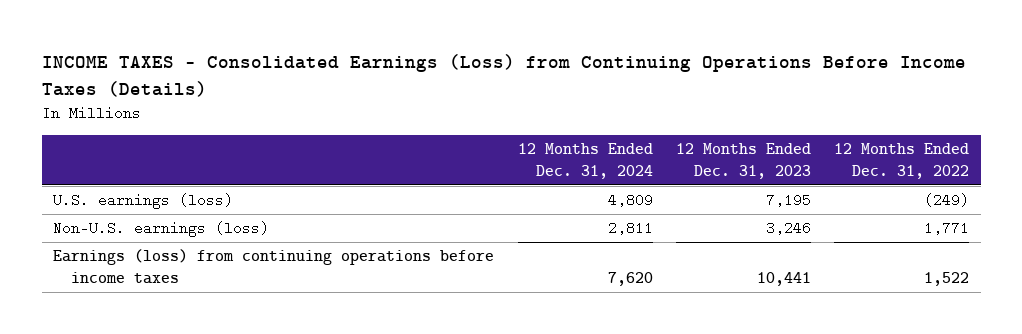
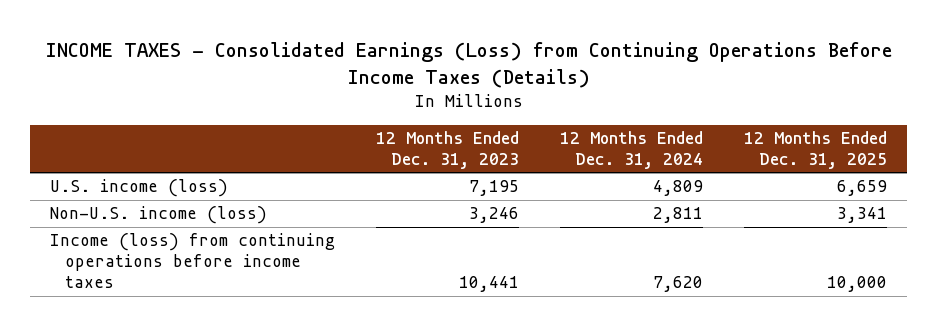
[834,143,970,179] 12 Months Ended Dec. 31, 2022 -> none
none -> [743,130,887,169] 12 Months Ended Dec. 31, 2025
[53,193,234,210] U.S. earnings (loss) -> [50,179,229,198] U.S. income (loss)
[53,221,270,238] Non-U.S. earnings (loss) -> [50,206,268,225] Non-U.S. income (loss)
[53,249,495,284] Earnings (loss) from continuing operations before income taxes -> [50,233,336,289] Income (loss) from continuing operations before income taxes

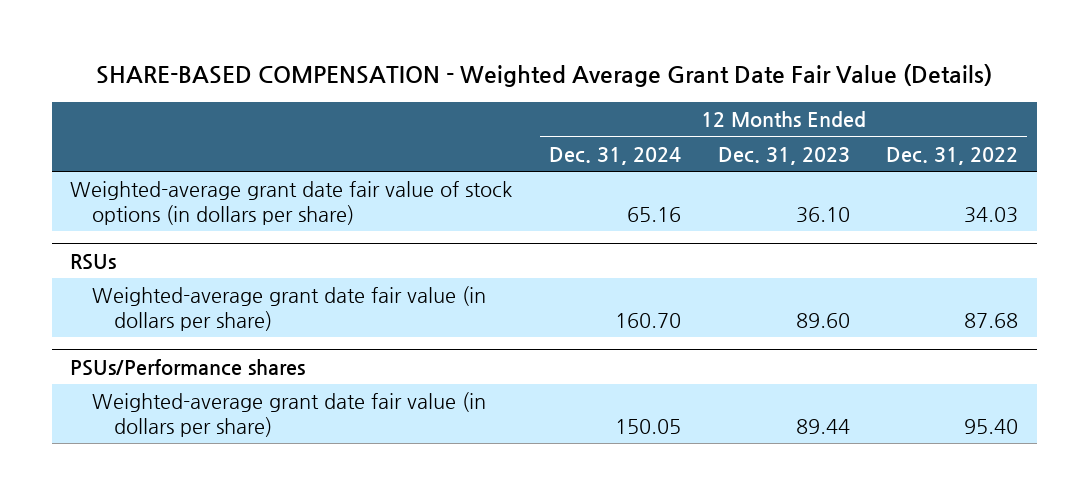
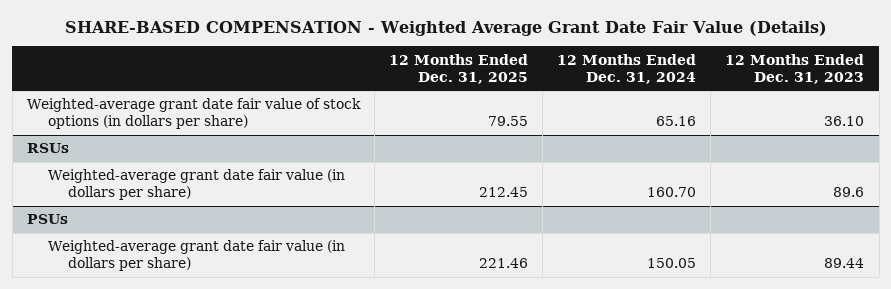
[886,146,1019,165] Dec. 31, 2022 -> none
none -> [388,53,528,84] 12 Months Ended Dec. 31, 2025
[795,312,850,328] 89.60 -> [833,187,865,198] 89.6
[70,358,306,376] PSUs/Performance shares -> [26,214,68,225] PSUs

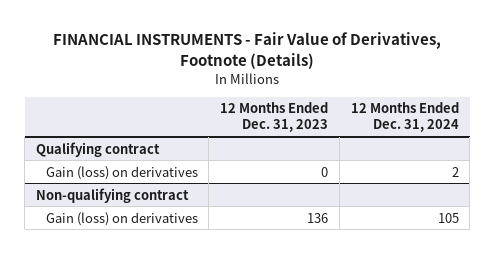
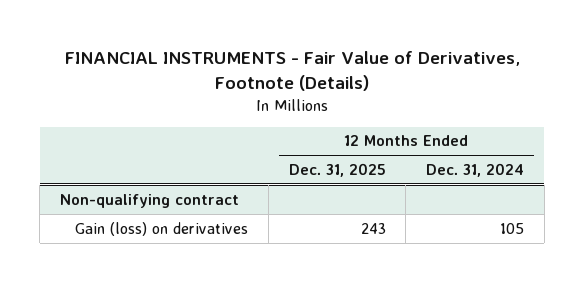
[220,102,329,133] 12 Months Ended Dec. 31, 2023 -> none
none -> [288,163,386,178] Dec. 31, 2025
[36,141,161,157] Qualifying contract -> none
[45,165,198,180] Gain (loss) on derivatives -> none

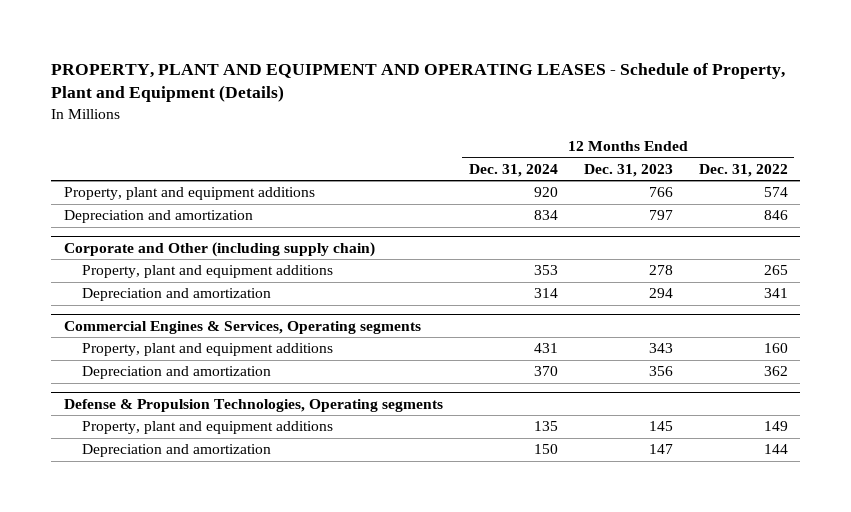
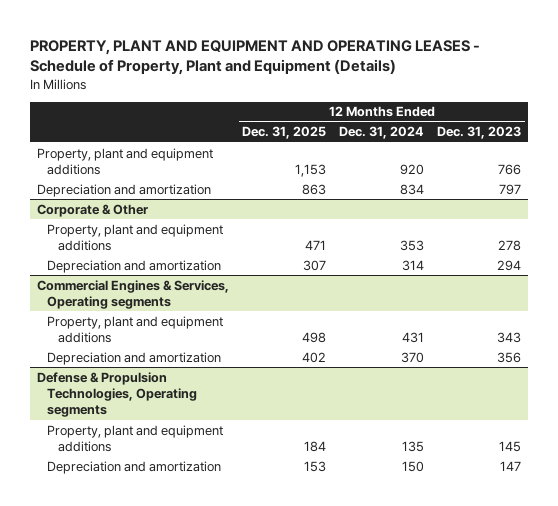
[698,163,788,177] Dec. 31, 2022 -> none
none -> [242,126,327,140] Dec. 31, 2025
[63,241,375,257] Corporate and Other (including supply chain) -> [36,203,148,217] Corporate & Other

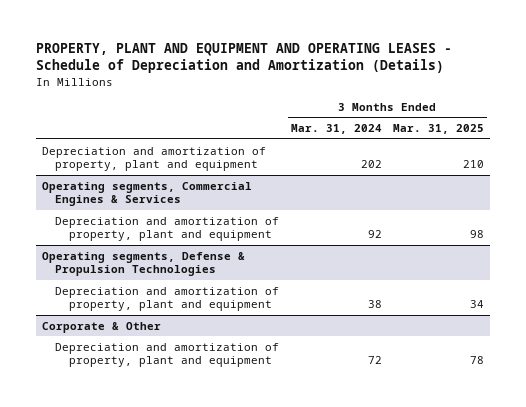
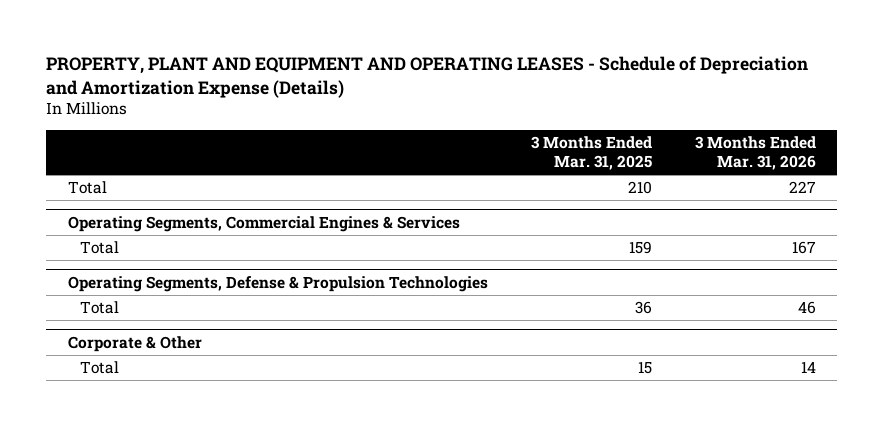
[35,43,452,74] PROPERTY, PLANT AND EQUIPMENT AND OPERATING LEASES - Schedule of Depreciation and Amortization (Details) -> [46,55,809,98] PROPERTY, PLANT AND EQUIPMENT AND OPERATING LEASES - Schedule of Depreciation and Amortization Expense (Details)
[290,124,382,135] Mar. 31, 2024 -> none
none -> [694,135,816,171] 3 Months Ended Mar. 31, 2026
[55,216,280,242] Depreciation and amortization of property, plant and equipment -> none
[55,286,280,312] Depreciation and amortization of property, plant and equipment -> none
[41,146,266,172] Depreciation and amortization of property, plant and equipment -> [67,181,107,195] Total
[41,181,252,207] Operating segments, Commercial Engines & Services -> [67,215,460,232] Operating Segments, Commercial Engines & Services
none -> [80,241,120,255] Total
[41,251,245,277] Operating segments, Defense & Propulsion Technologies -> [67,275,488,292] Operating Segments, Defense & Propulsion Technologies
none -> [80,301,120,315] Total
[55,342,280,368] Depreciation and amortization of property, plant and equipment -> none
none -> [80,361,120,375] Total

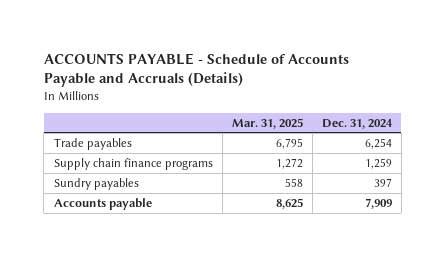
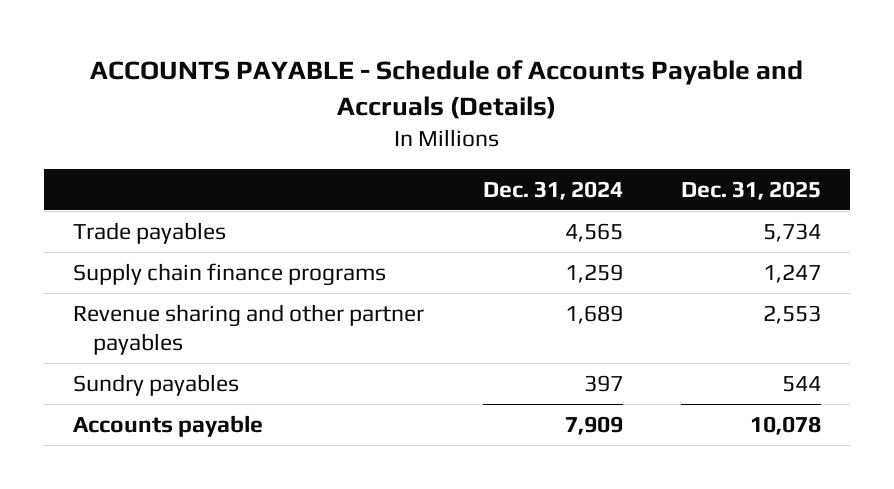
[231,117,303,129] Mar. 31, 2025 -> none
none -> [681,180,822,200] Dec. 31, 2025
[364,137,392,149] 6,254 -> [564,222,623,242] 4,565
none -> [73,303,425,356] Revenue sharing and other partner payables

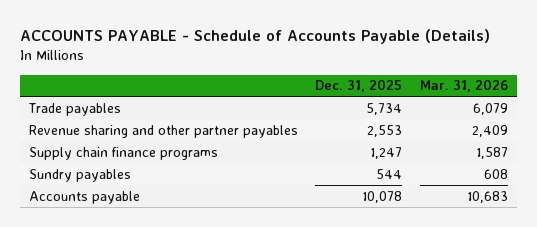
[90,60,804,120] ACCOUNTS PAYABLE - Schedule of Accounts Payable and Accruals (Details) -> [19,29,490,45] ACCOUNTS PAYABLE - Schedule of Accounts Payable (Details)
[482,180,623,200] Dec. 31, 2024 -> none
none -> [420,79,509,93] Mar. 31, 2026
[73,262,387,286] Supply chain finance programs -> [28,146,218,160] Supply chain finance programs

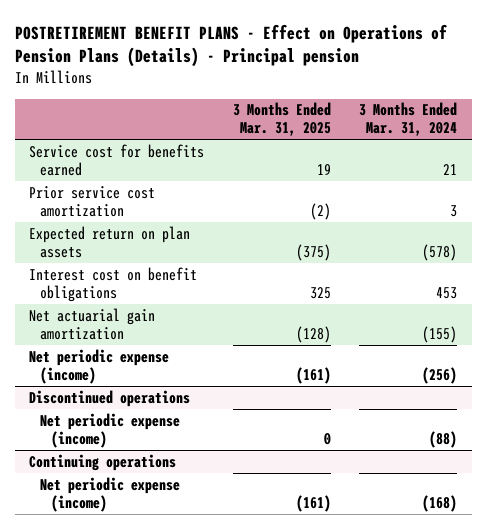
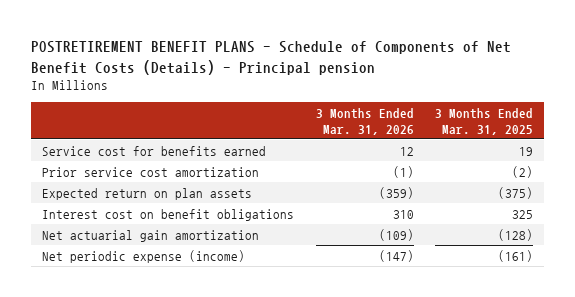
[14,23,447,68] POSTRETIREMENT BENEFIT PLANS - Effect on Operations of Pension Plans (Details) - Principal pension -> [30,41,511,75] POSTRETIREMENT BENEFIT PLANS - Schedule of Components of Net Benefit Costs (Details) - Principal pension
[359,102,458,137] 3 Months Ended Mar. 31, 2024 -> none
none -> [315,108,414,135] 3 Months Ended Mar. 31, 2026
[29,389,191,407] Discontinued operations -> none
[40,412,181,448] Net periodic expense (income) -> none
[29,453,177,471] Continuing operations -> none
[40,476,181,512] Net periodic expense (income) -> none

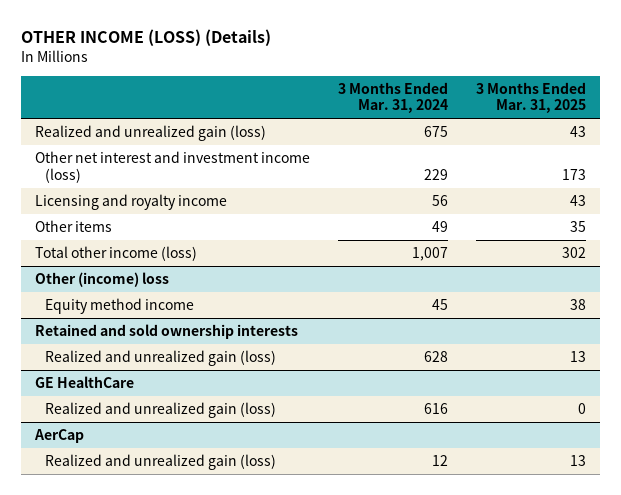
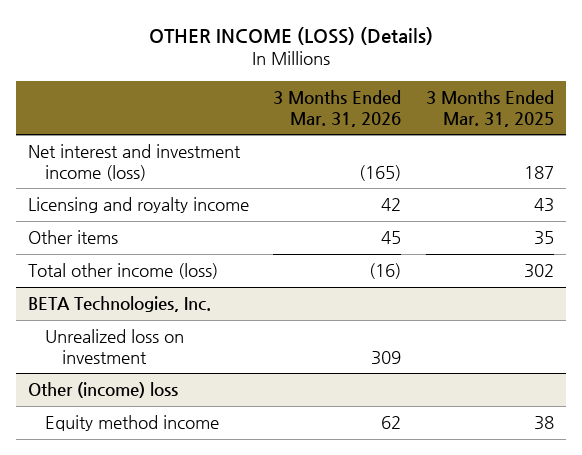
[337,81,448,114] 3 Months Ended Mar. 31, 2024 -> none
none -> [273,90,402,127] 3 Months Ended Mar. 31, 2026
[34,125,266,142] Realized and unrealized gain (loss) -> none
[34,151,310,183] Other net interest and investment income (loss) -> [27,144,241,181] Net interest and investment income (loss)
[561,168,586,180] 173 -> [523,165,554,179] 187
none -> [27,296,211,313] BETA Technologies, Inc.
none -> [45,329,185,364] Unrealized loss on investment
[34,324,298,340] Retained and sold ownership interests -> none
[45,350,277,367] Realized and unrealized gain (loss) -> none
[34,376,134,389] GE HealthCare -> none
[45,402,277,419] Realized and unrealized gain (loss) -> none
[33,429,84,444] AerCap -> none
[45,454,277,471] Realized and unrealized gain (loss) -> none

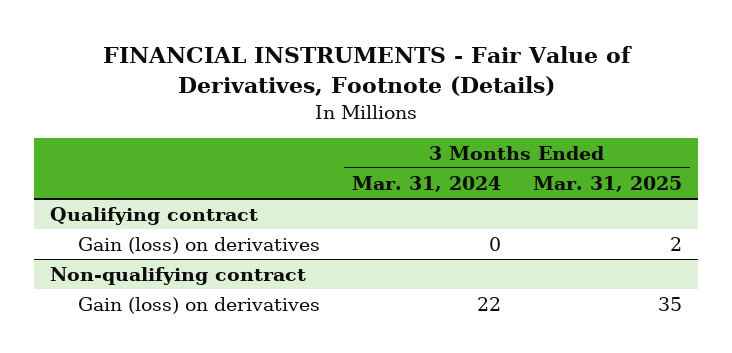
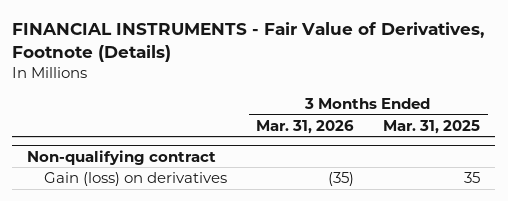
[352,175,502,192] Mar. 31, 2024 -> none
none -> [256,119,355,134] Mar. 31, 2026
[49,207,258,226] Qualifying contract -> none
[78,237,321,255] Gain (loss) on derivatives -> none

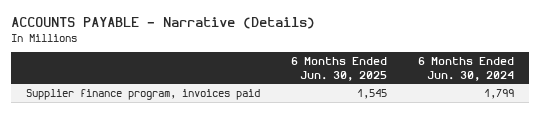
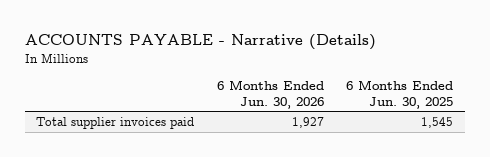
[417,57,514,81] 6 Months Ended Jun. 30, 2024 -> none
none -> [216,80,324,109] 6 Months Ended Jun. 30, 2026
[26,88,261,100] Supplier finance program, invoices paid -> [36,117,195,130] Total supplier invoices paid

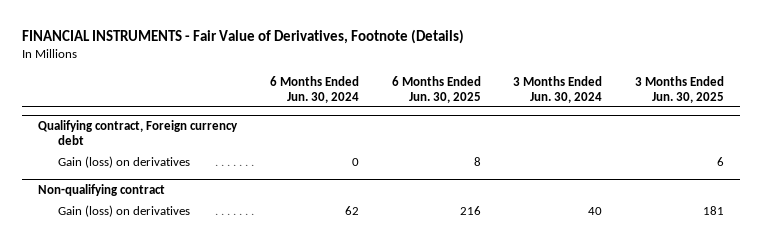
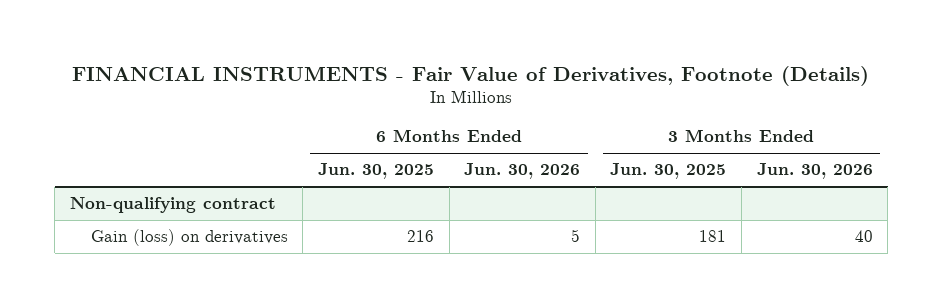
[269,75,359,103] 6 Months Ended Jun. 30, 2024 -> none
[513,75,603,103] 3 Months Ended Jun. 30, 2024 -> none
none -> [464,163,581,180] Jun. 30, 2026
none -> [756,163,873,180] Jun. 30, 2026
[38,120,239,146] Qualifying contract, Foreign currency debt -> none
[57,155,190,168] Gain (loss) on derivatives -> none

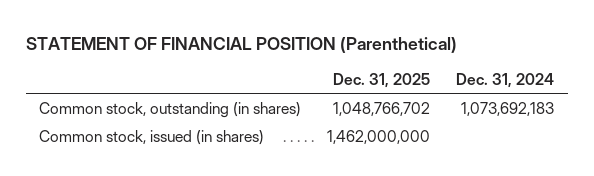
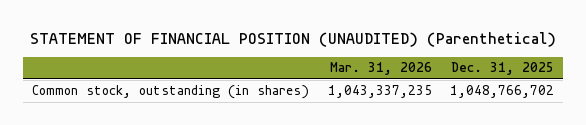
[25,36,457,53] STATEMENT OF FINANCIAL POSITION (Parenthetical) -> [30,31,557,47] STATEMENT OF FINANCIAL POSITION (UNAUDITED) (Parenthetical)
[456,72,555,88] Dec. 31, 2024 -> none
none -> [329,62,432,76] Mar. 31, 2026
[39,129,265,145] Common stock, issued (in shares) -> none

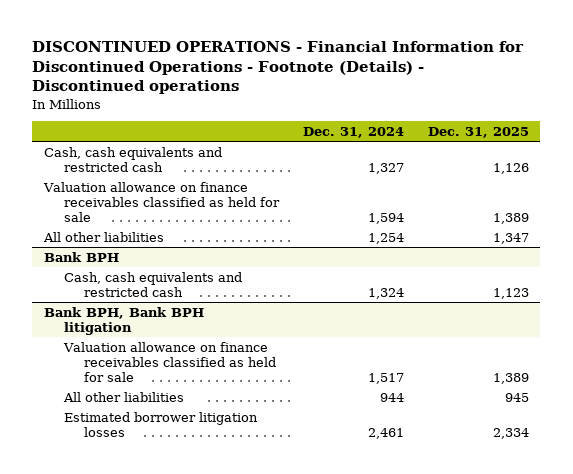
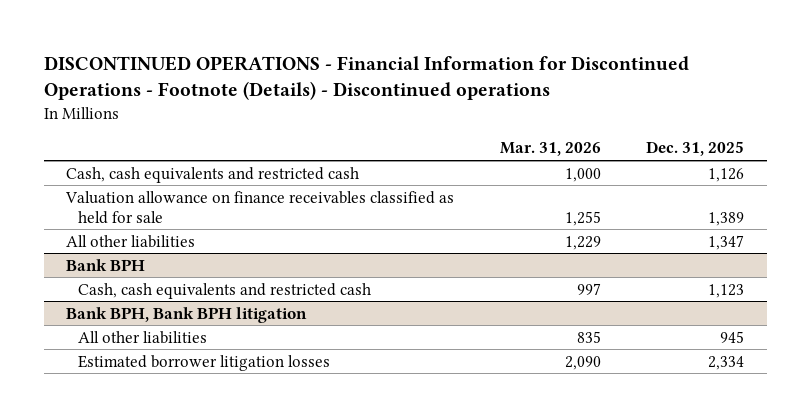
[302,126,404,138] Dec. 31, 2024 -> none
none -> [499,142,601,157] Mar. 31, 2026
[63,341,276,382] Valuation allowance on finance receivables classified as held for sale -> none

